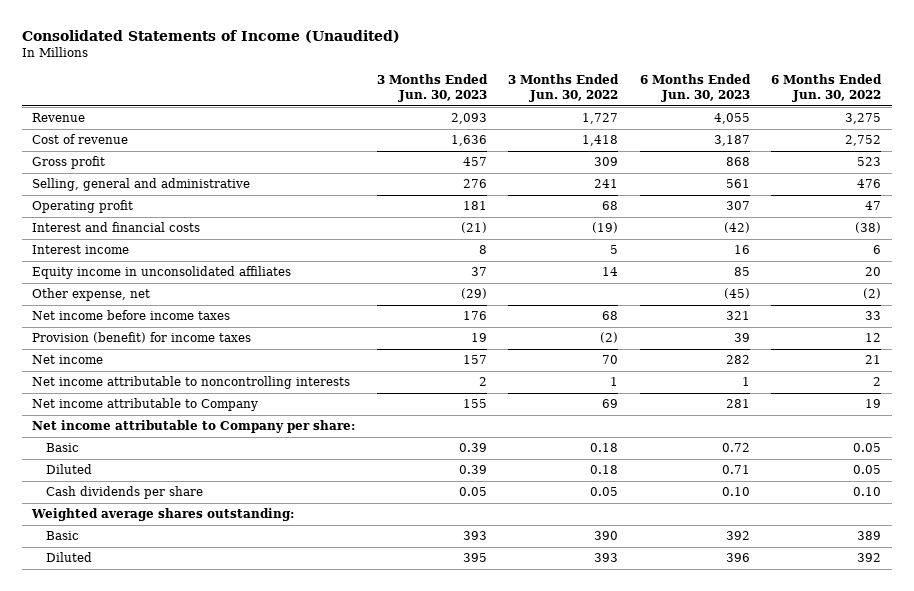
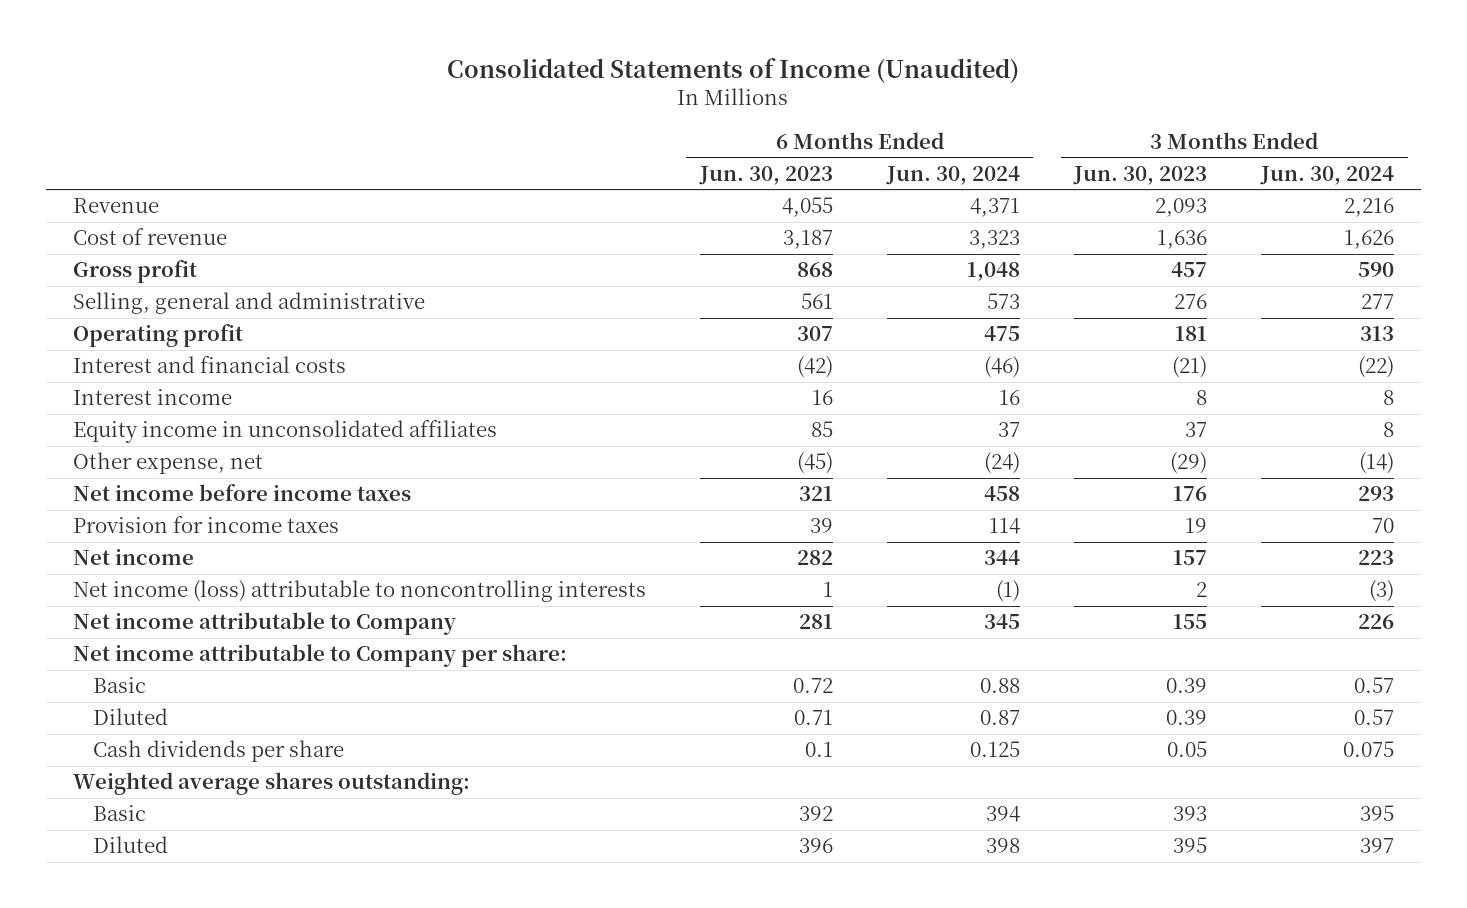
[508,74,620,103] 3 Months Ended Jun. 30, 2022 -> none
[771,74,883,103] 6 Months Ended Jun. 30, 2022 -> none
none -> [885,166,1020,186] Jun. 30, 2024
none -> [1260,166,1395,186] Jun. 30, 2024
[32,332,252,344] Provision (benefit) for income taxes -> [72,516,339,534] Provision for income taxes
[32,376,351,390] Net income attributable to noncontrolling interests -> [72,580,646,603] Net income (loss) attributable to noncontrolling interests
[721,487,750,497] 0.10 -> [804,742,833,758] 0.1

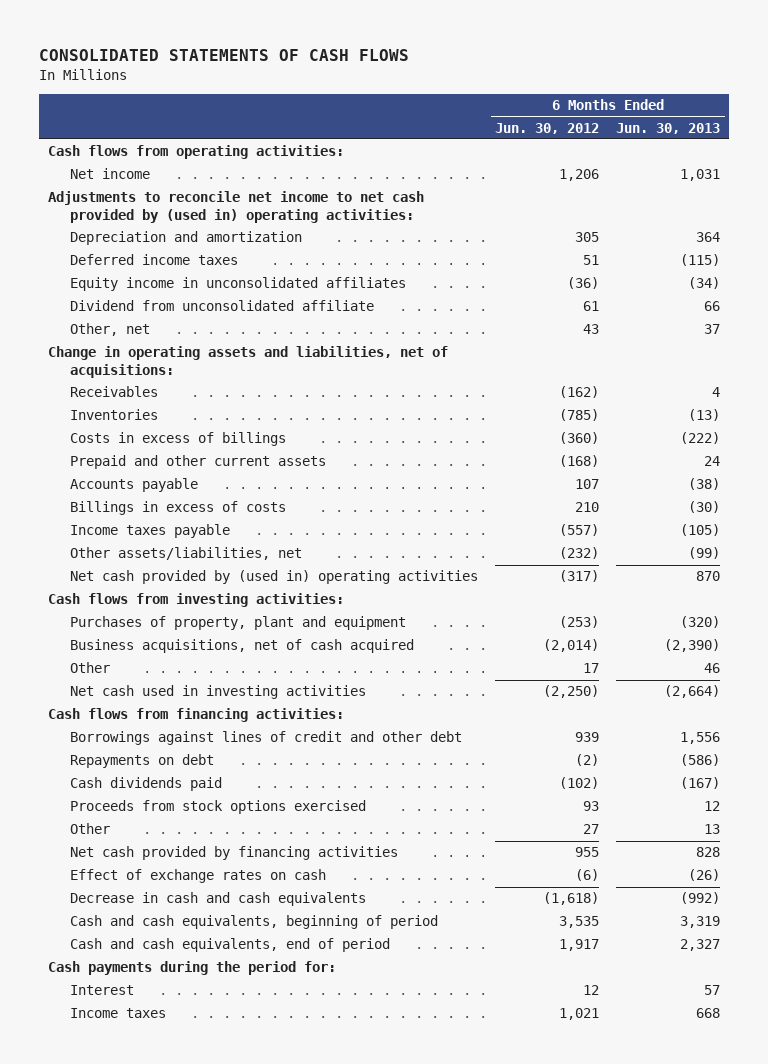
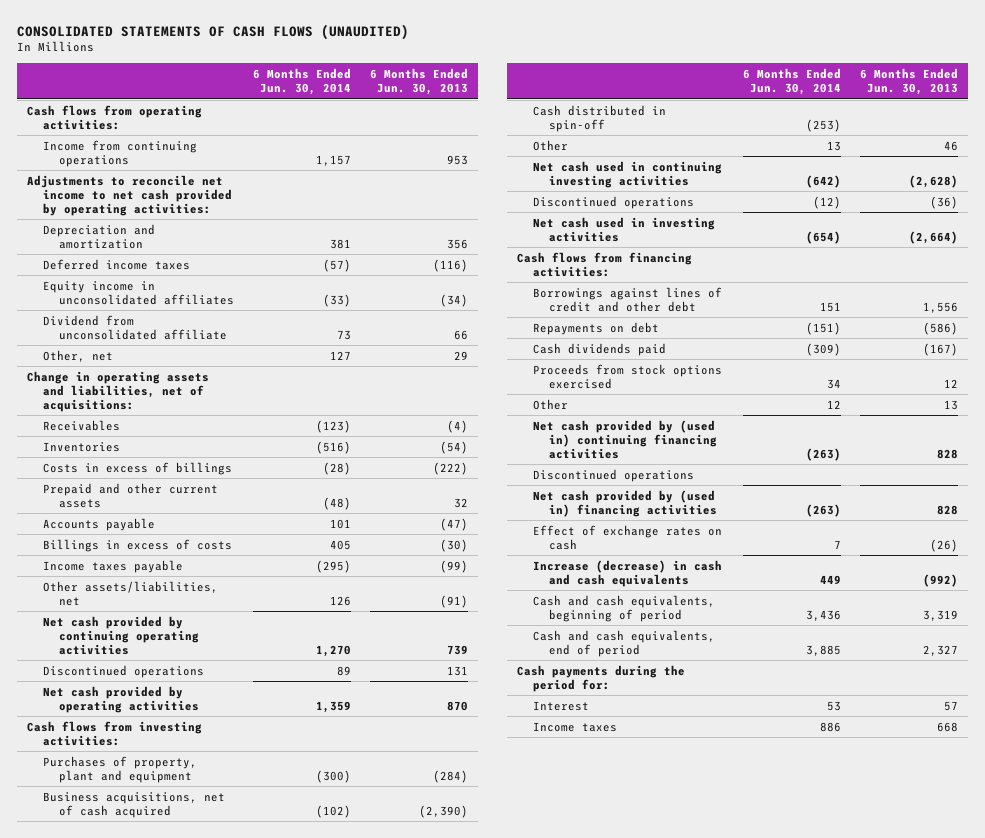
[39,49,410,62] CONSOLIDATED STATEMENTS OF CASH FLOWS -> [17,23,410,40] CONSOLIDATED STATEMENTS OF CASH FLOWS (UNAUDITED)
[495,122,600,134] Jun. 30, 2012 -> none
none -> [253,67,352,95] 6 Months Ended Jun. 30, 2014
[70,168,151,180] Net income -> none
none -> [42,139,197,167] Income from continuing operations
[47,191,424,223] Adjustments to reconcile net income to net cash provided by (used in) operating activities: -> [26,174,232,216] Adjustments to reconcile net income to net cash provided by operating activities:
[696,232,721,243] 364 -> [447,238,469,249] 356
[680,254,721,267] (115) -> [433,258,469,272] (116)
[704,324,721,335] 37 -> [454,350,469,360] 29
[712,387,721,398] 4 -> [447,419,469,433] (4)
[688,409,721,422] (13) -> [440,440,469,454] (54)
[704,456,721,467] 24 -> [454,497,469,508] 32
[688,478,721,491] (38) -> [440,517,469,531] (47)
[680,524,721,537] (105) -> [440,559,469,573] (99)
[688,547,721,560] (99) -> [440,594,469,608] (91)
none -> [42,615,199,655] Net cash provided by continuing operating activities
none -> [42,664,204,678] Discontinued operations
[70,570,479,585] Net cash provided by (used in) operating activities -> [42,685,199,713] Net cash provided by operating activities
[680,616,721,629] (320) -> [433,769,469,783] (284)
none -> [532,104,666,132] Cash distributed in spin-off
none -> [532,160,722,188] Net cash used in continuing investing activities
none -> [532,195,694,209] Discontinued operations
none -> [532,419,717,459] Net cash provided by (used in) continuing financing activities
none -> [532,468,694,482] Discontinued operations
[70,846,399,861] Net cash provided by financing activities -> [532,489,717,517] Net cash provided by (used in) financing activities
[70,892,367,907] Decrease in cash and cash equivalents -> [532,559,722,587] Increase (decrease) in cash and cash equivalents

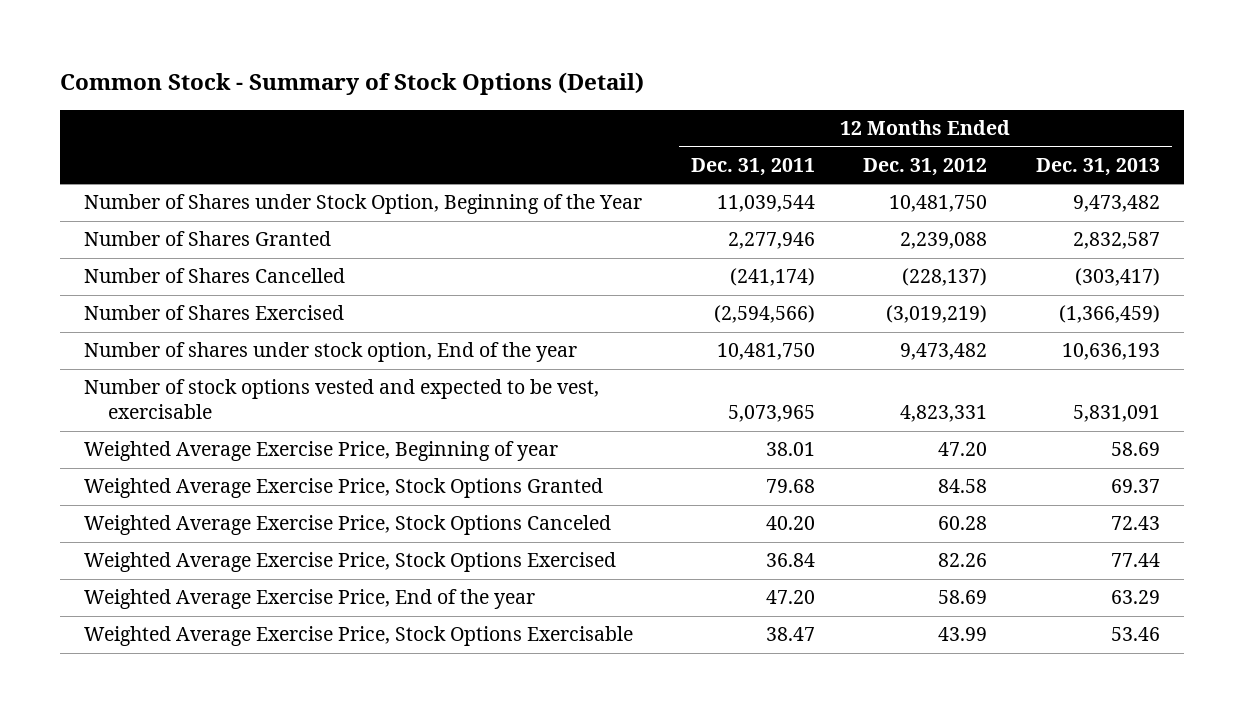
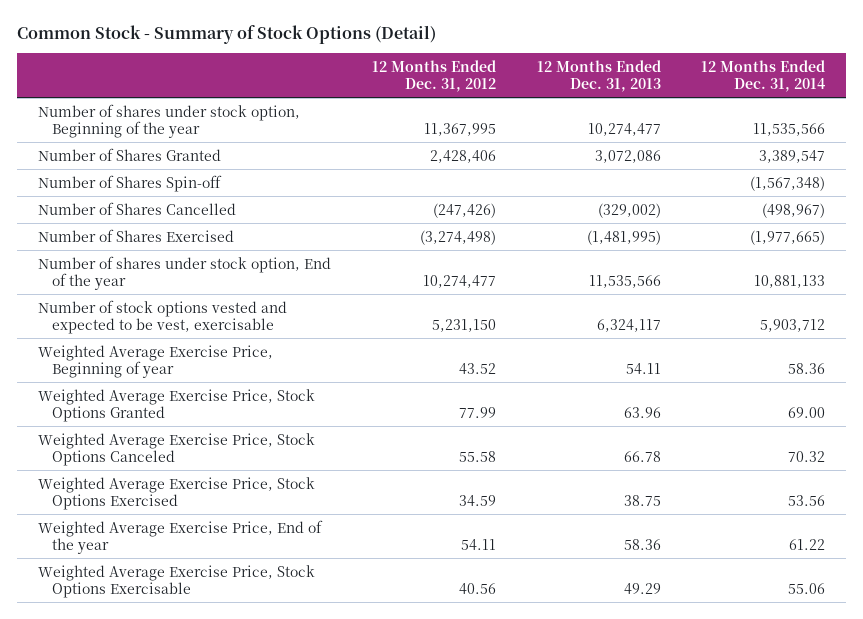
[690,157,815,176] Dec. 31, 2011 -> none
none -> [701,59,826,93] 12 Months Ended Dec. 31, 2014
[84,194,643,215] Number of Shares under Stock Option, Beginning of the Year -> [37,103,300,138] Number of shares under stock option, Beginning of the year
[889,195,988,213] 10,481,750 -> [423,122,496,136] 11,367,995
[1073,195,1161,213] 9,473,482 -> [587,122,661,136] 10,274,477
[900,232,988,250] 2,239,088 -> [429,149,496,163] 2,428,406
[1073,232,1161,250] 2,832,587 -> [594,149,661,163] 3,072,086
none -> [37,174,222,192] Number of Shares Spin-off
[902,268,988,287] (228,137) -> [432,202,496,218] (247,426)
[1075,268,1161,287] (303,417) -> [597,202,661,218] (329,002)
[886,305,988,324] (3,019,219) -> [419,229,496,245] (3,274,498)
[1059,305,1161,324] (1,366,459) -> [586,229,661,245] (1,481,995)
[900,343,988,361] 9,473,482 -> [422,274,496,288] 10,274,477
[1062,343,1161,361] 10,636,193 -> [588,274,661,288] 11,535,566
[900,405,988,423] 4,823,331 -> [431,318,496,332] 5,231,150
[1073,405,1161,423] 5,831,091 -> [596,318,661,332] 6,324,117
[938,442,988,457] 47.20 -> [458,362,496,374] 43.52
[1111,442,1161,457] 58.69 -> [625,362,661,374] 54.11
[938,479,988,494] 84.58 -> [458,406,496,418] 77.99
[1111,479,1161,494] 69.37 -> [623,406,661,418] 63.96
[938,516,988,531] 60.28 -> [458,450,496,462] 55.58
[1111,516,1161,531] 72.43 -> [623,450,661,462] 66.78
[938,553,988,568] 82.26 -> [458,494,496,506] 34.59
[1111,553,1161,568] 77.44 -> [623,494,661,506] 38.75
[938,590,988,605] 58.69 -> [460,538,496,550] 54.11
[1111,590,1161,605] 63.29 -> [623,538,661,550] 58.36
[938,627,988,642] 43.99 -> [458,582,496,594] 40.56
[1111,627,1161,642] 53.46 -> [623,582,661,594] 49.29

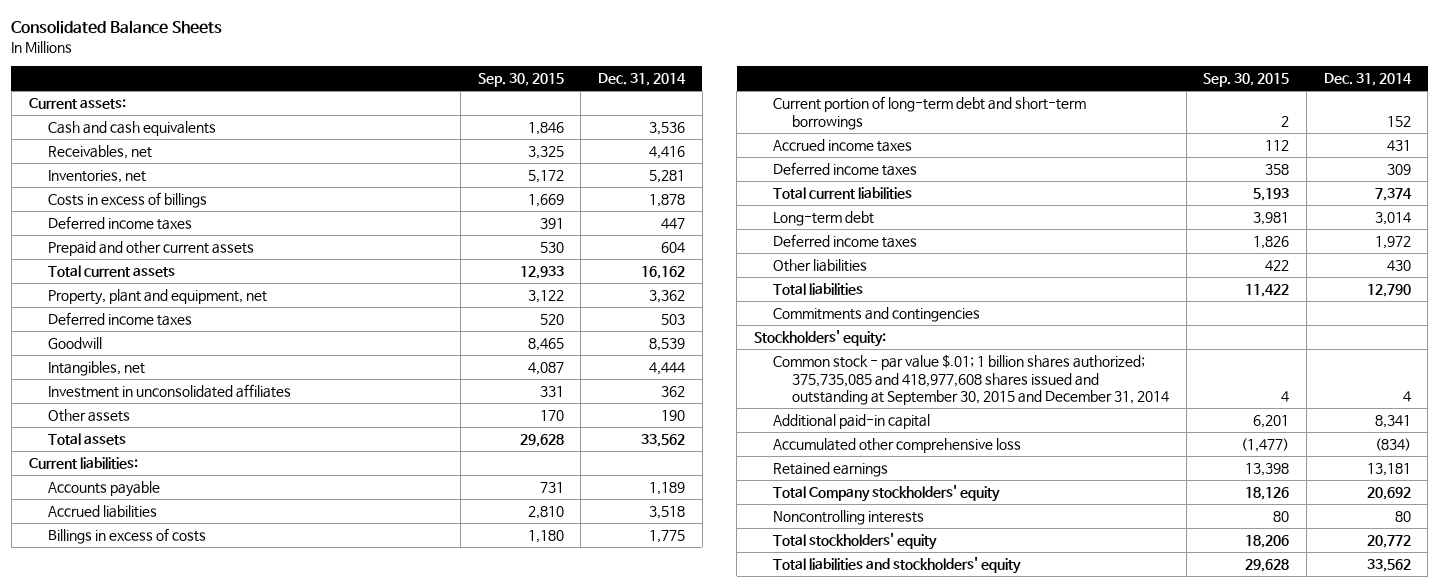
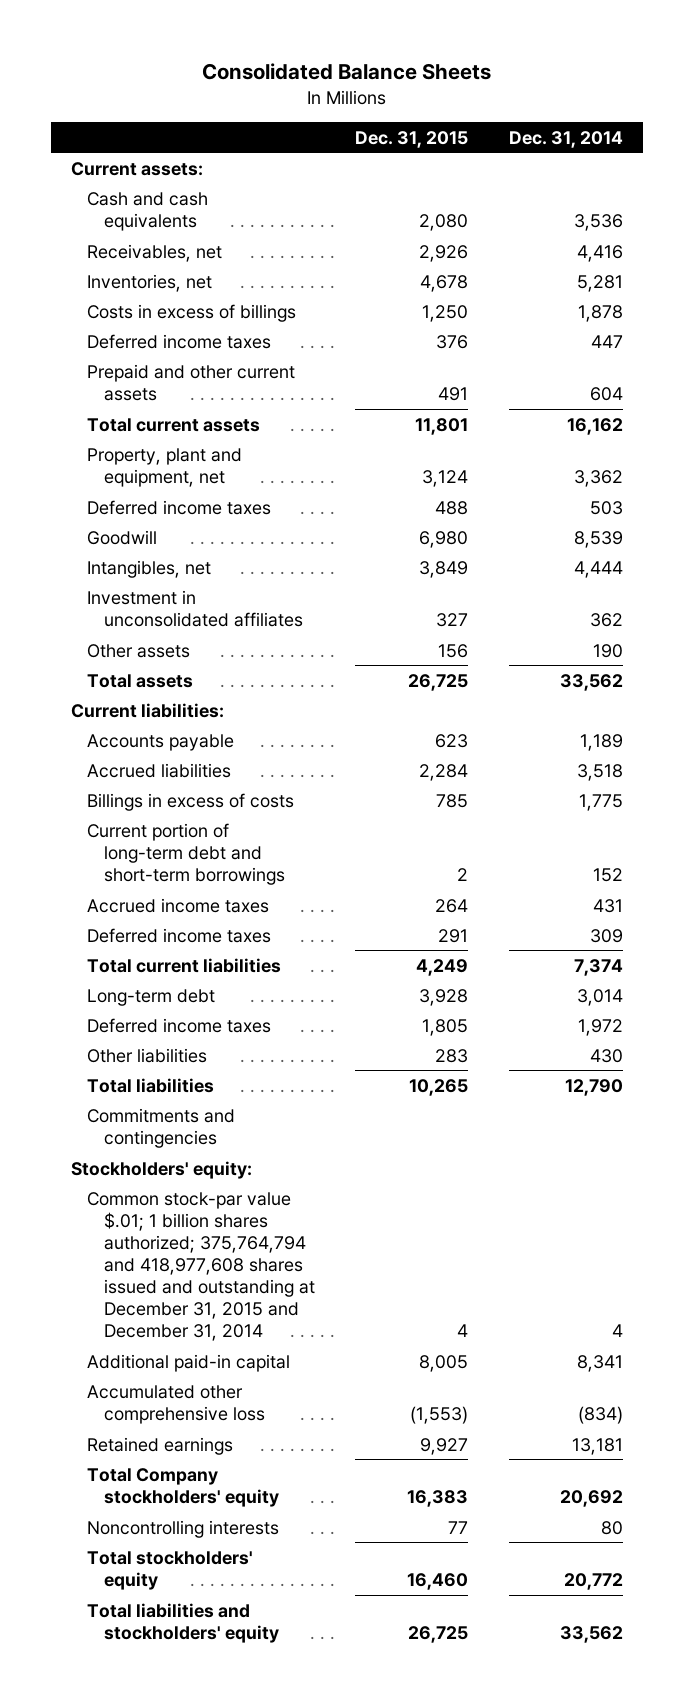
[477,72,564,87] Sep. 30, 2015 -> none
none -> [355,130,469,148] Dec. 31, 2015
[773,354,1170,406] Common stock - par value $.01; 1 billion shares authorized; 375,735,085 and 418,977,608 shares issued and outstanding at September 30, 2015 and December 31, 2014 -> [87,1191,315,1341] Common stock-par value $.01; 1 billion shares authorized; 375,764,794 and 418,977,608 shares issued and outstanding at December 31, 2015 and December 31, 2014

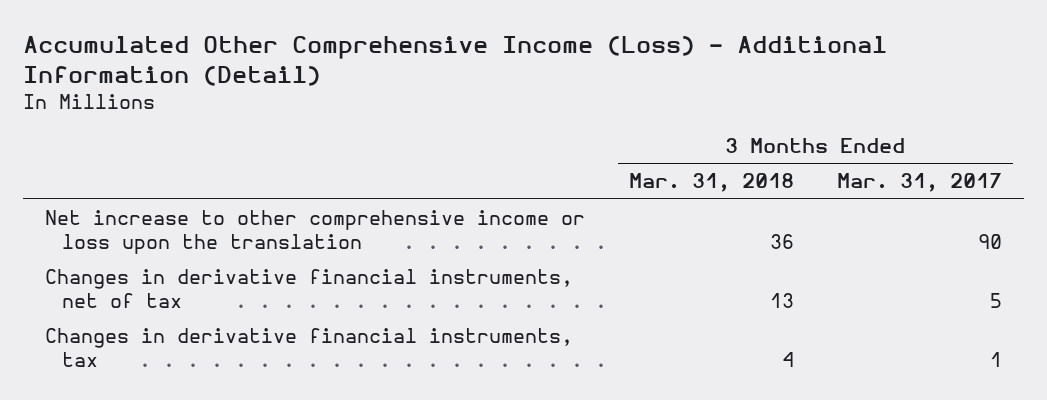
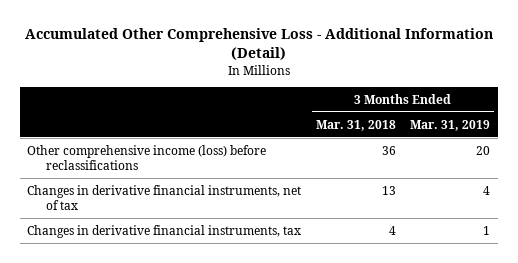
[22,35,887,86] Accumulated Other Comprehensive Income (Loss) - Additional Information (Detail) -> [24,28,493,61] Accumulated Other Comprehensive Loss - Additional Information (Detail)
[837,173,1003,193] Mar. 31, 2017 -> none
none -> [410,119,491,131] Mar. 31, 2019
[44,209,585,254] Net increase to other comprehensive income or loss upon the translation -> [27,144,267,171] Other comprehensive income (loss) before reclassifications

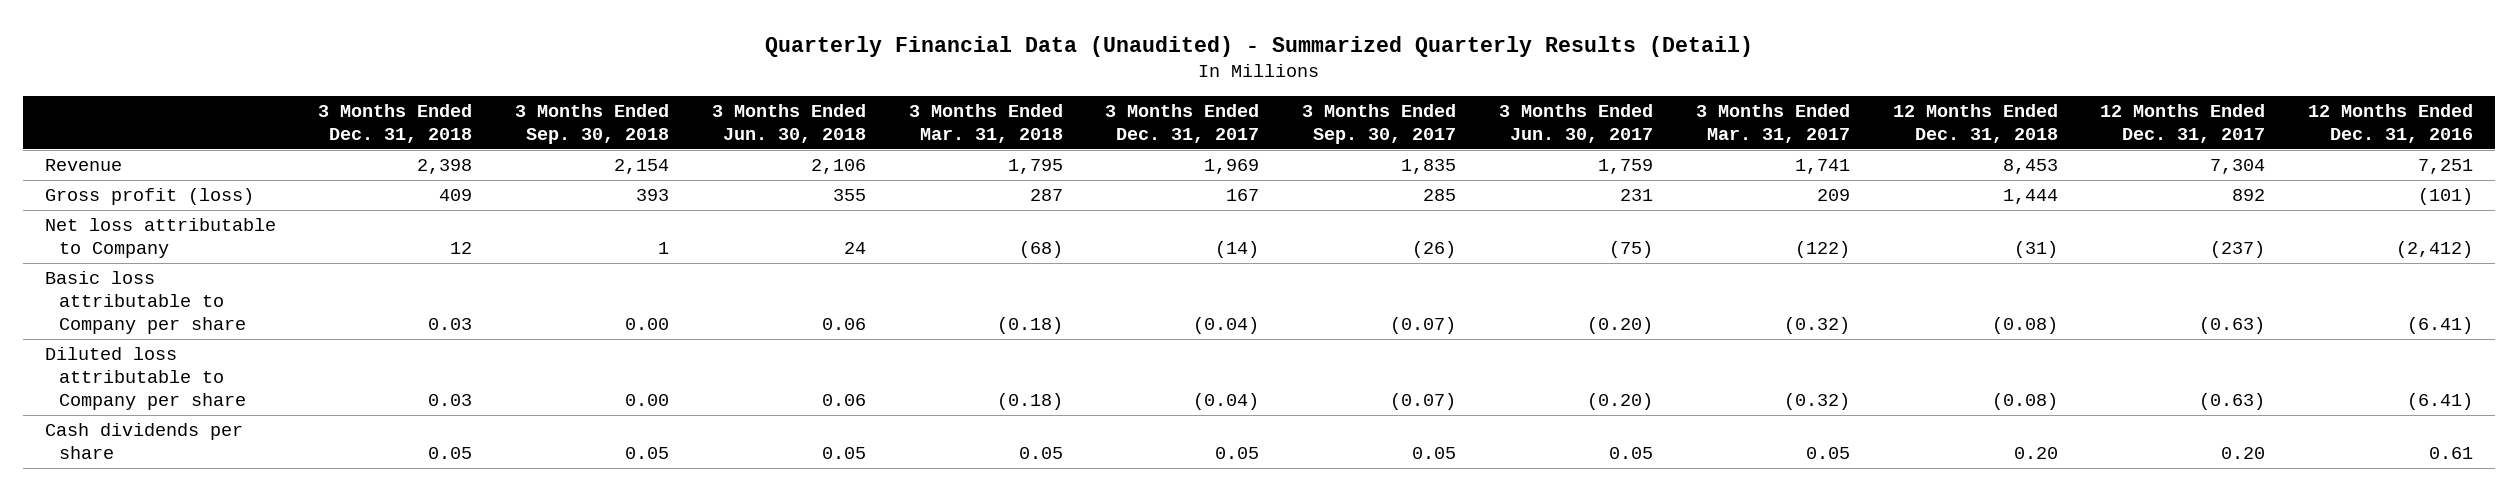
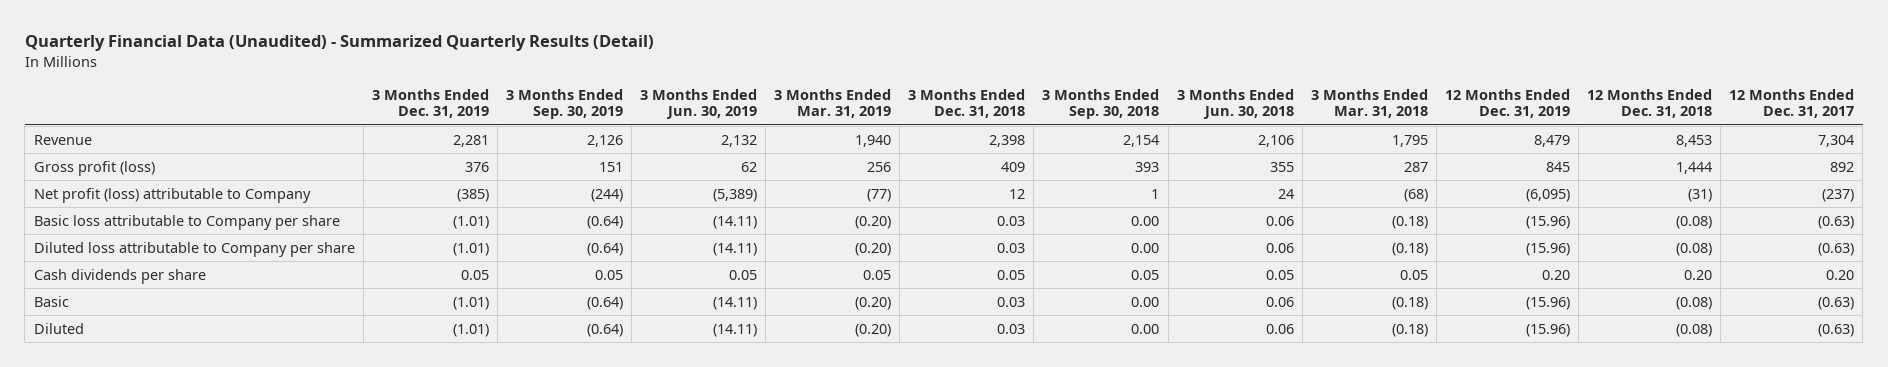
[1105,103,1260,143] 3 Months Ended Dec. 31, 2017 -> none
[1302,103,1457,144] 3 Months Ended Sep. 30, 2017 -> none
[1499,103,1654,143] 3 Months Ended Jun. 30, 2017 -> none
[1695,103,1850,143] 3 Months Ended Mar. 31, 2017 -> none
[2308,103,2474,143] 12 Months Ended Dec. 31, 2016 -> none
none -> [371,88,489,119] 3 Months Ended Dec. 31, 2019
none -> [505,88,623,120] 3 Months Ended Sep. 30, 2019
none -> [640,88,758,120] 3 Months Ended Jun. 30, 2019
none -> [774,88,892,119] 3 Months Ended Mar. 31, 2019
none -> [1444,88,1570,119] 12 Months Ended Dec. 31, 2019
[44,218,276,259] Net loss attributable to Company -> [33,187,311,203] Net profit (loss) attributable to Company
none -> [33,295,69,307] Basic
none -> [33,322,84,334] Diluted

